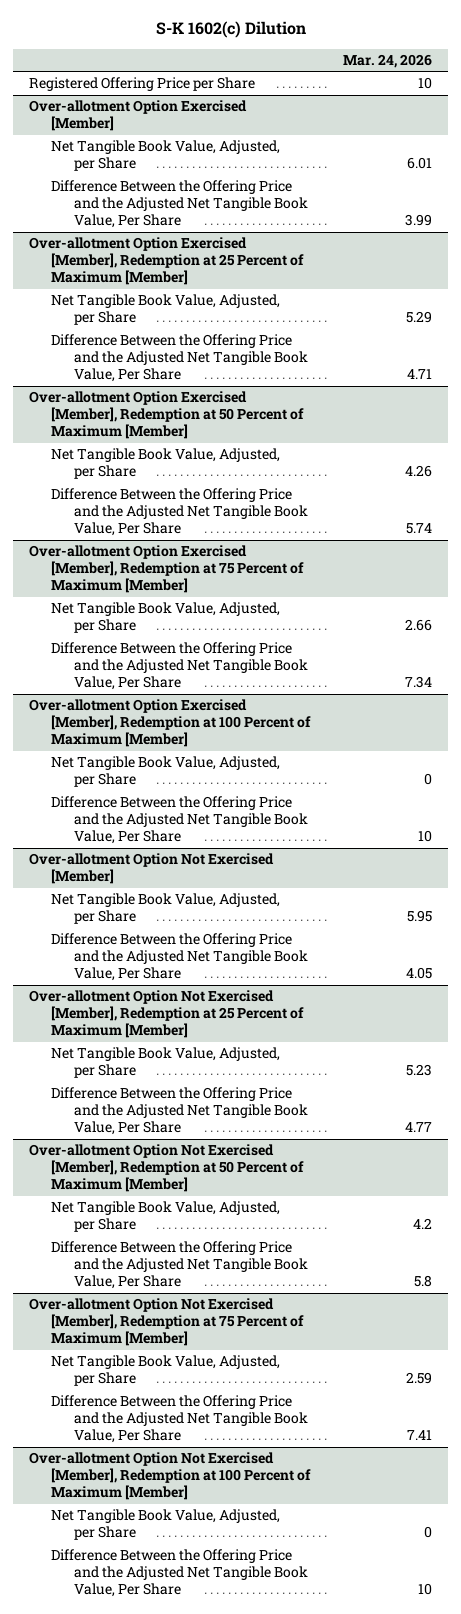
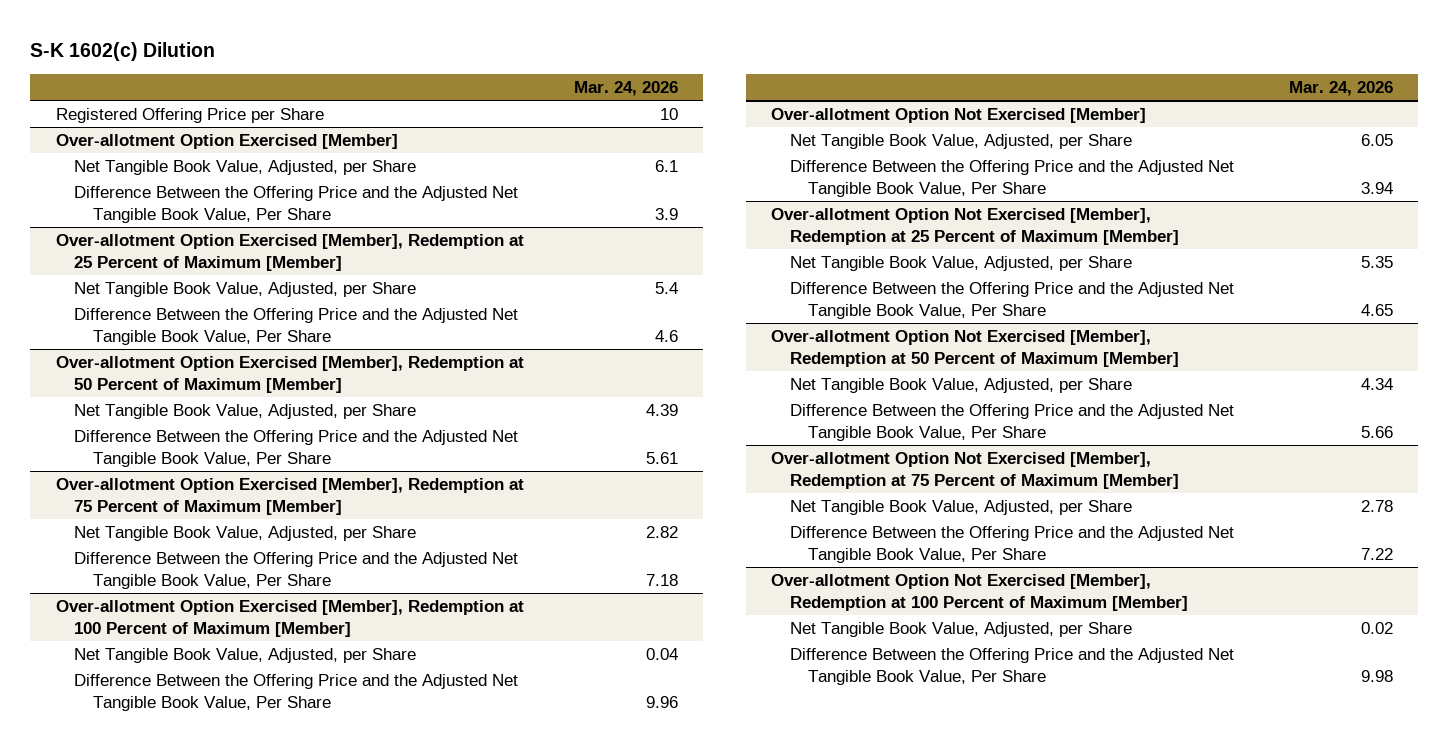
[407,157,433,170] 6.01 -> [654,160,678,173] 6.1
[405,214,433,227] 3.99 -> [654,207,678,220] 3.9
[406,311,433,324] 5.29 -> [654,282,678,295] 5.4
[407,369,433,380] 4.71 -> [654,329,678,342] 4.6
[405,465,433,478] 4.26 -> [645,404,678,417] 4.39
[406,523,433,535] 5.74 -> [645,451,678,464] 5.61
[405,619,433,632] 2.66 -> [645,526,678,539] 2.82
[405,676,433,689] 7.34 -> [645,573,678,586] 7.18
[424,773,433,786] 0 -> [645,648,678,661] 0.04
[418,830,433,843] 10 -> [645,695,678,708] 9.96
[407,910,433,923] 5.95 -> [1361,134,1394,147] 6.05
[406,967,433,980] 4.05 -> [1361,181,1394,194] 3.94
[406,1064,433,1077] 5.23 -> [1361,256,1394,269] 5.35
[405,1122,433,1133] 4.77 -> [1361,303,1394,316] 4.65
[413,1218,433,1230] 4.2 -> [1361,378,1394,391] 4.34
[414,1275,433,1288] 5.8 -> [1361,425,1394,438] 5.66
[406,1372,433,1385] 2.59 -> [1361,500,1394,513] 2.78
[407,1430,433,1441] 7.41 -> [1361,547,1394,560] 7.22
[424,1526,433,1539] 0 -> [1361,622,1394,635] 0.02
[418,1583,433,1596] 10 -> [1361,669,1394,682] 9.98

